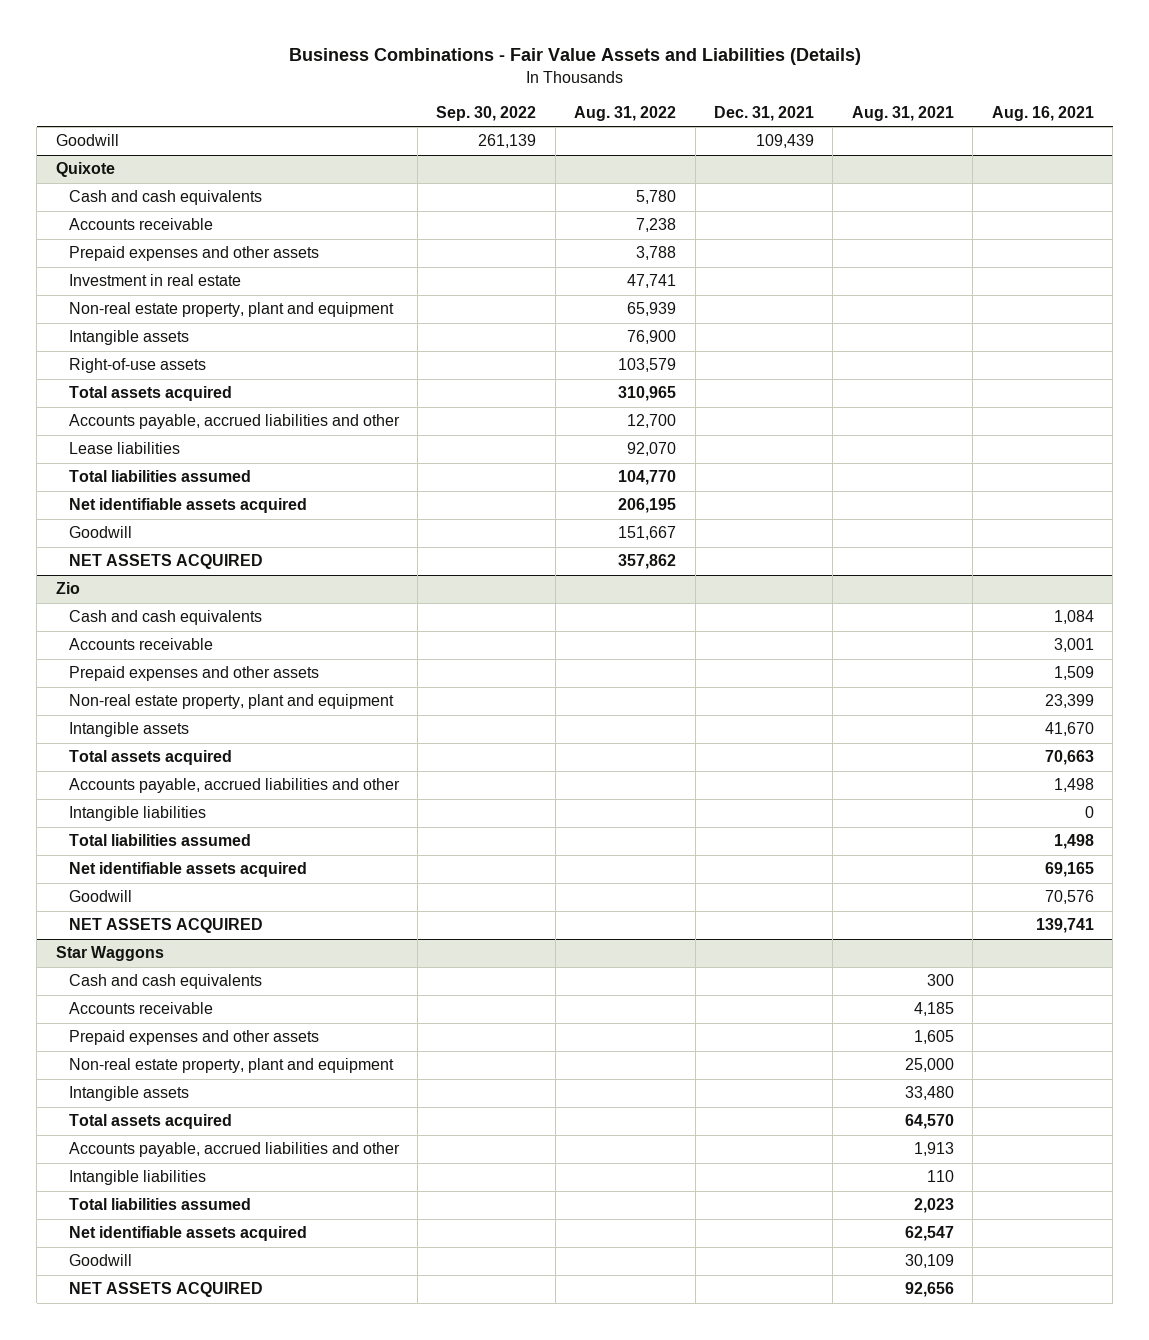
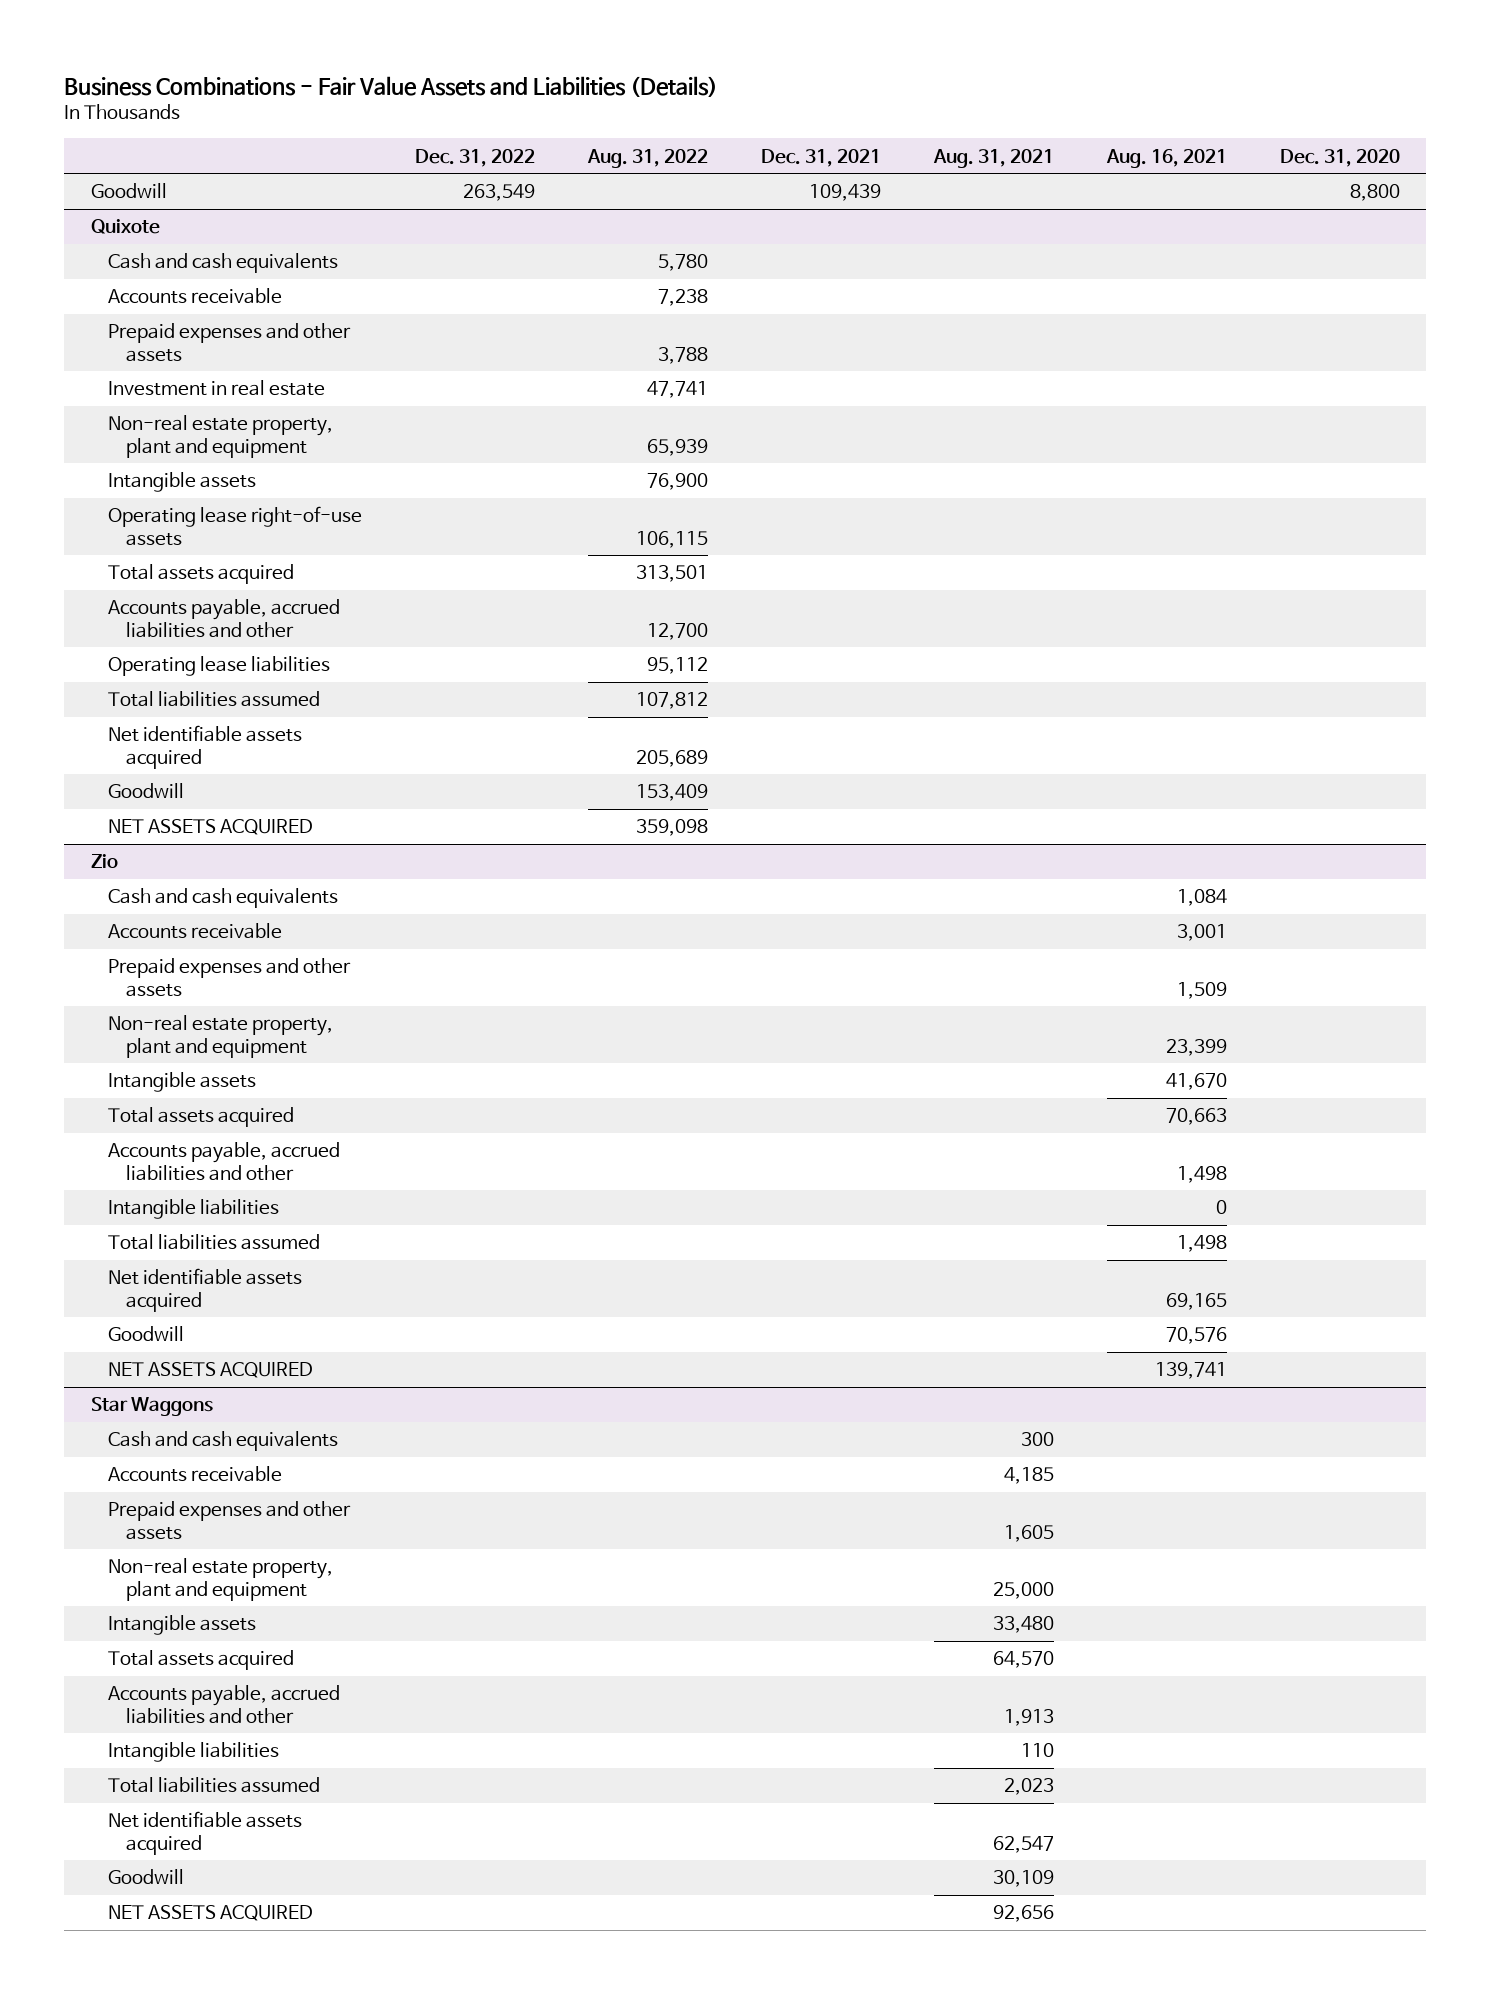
[436,105,537,121] Sep. 30, 2022 -> none
none -> [415,148,536,167] Dec. 31, 2022
none -> [1279,148,1400,167] Dec. 31, 2020
[68,358,206,374] Right-of-use assets -> [108,506,363,546] Operating lease right-of-use assets
[618,358,677,373] 103,579 -> [636,530,709,548] 106,115
[618,386,677,402] 310,965 -> [636,565,709,583] 313,501
[68,442,180,455] Lease liabilities -> [108,656,331,677] Operating lease liabilities
[627,442,677,457] 92,070 -> [647,657,709,675] 95,112
[618,470,677,486] 104,770 -> [636,692,709,710] 107,812
[618,498,677,514] 206,195 -> [636,749,709,767] 205,689
[618,526,677,541] 151,667 -> [636,784,709,802] 153,409
[618,554,677,570] 357,862 -> [636,819,709,837] 359,098

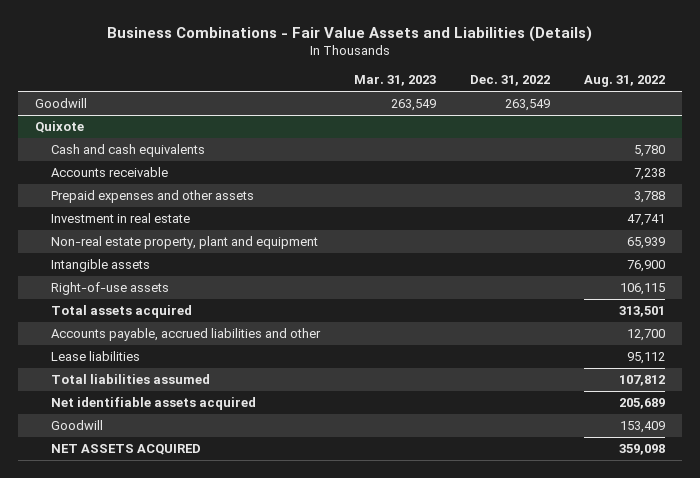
[761,148,882,167] Dec. 31, 2021 -> none
[933,148,1055,168] Aug. 31, 2021 -> none
[1106,148,1228,168] Aug. 16, 2021 -> none
[1279,148,1400,167] Dec. 31, 2020 -> none
none -> [354,75,437,87] Mar. 31, 2023
[108,506,363,546] Operating lease right-of-use assets -> [51,282,170,296] Right-of-use assets
[108,656,331,677] Operating lease liabilities -> [51,351,141,362] Lease liabilities
[90,854,118,869] Zio -> none
[108,888,339,909] Cash and cash equivalents -> none
[108,923,283,940] Accounts receivable -> none
[108,958,352,997] Prepaid expenses and other assets -> none
[108,1015,334,1058] Non-real estate property, plant and equipment -> none
[108,1072,257,1093] Intangible assets -> none
[108,1107,295,1128] Total assets acquired -> none
[108,1142,341,1181] Accounts payable, accrued liabilities and other -> none
[108,1199,280,1220] Intangible liabilities -> none
[108,1234,321,1251] Total liabilities assumed -> none
[108,1268,303,1312] Net identifiable assets acquired -> none
[108,1326,185,1342] Goodwill -> none
[108,1362,314,1379] NET ASSETS ACQUIRED -> none
[90,1397,213,1417] Star Waggons -> none
[108,1431,339,1452] Cash and cash equivalents -> none
[108,1466,283,1483] Accounts receivable -> none
[108,1501,352,1540] Prepaid expenses and other assets -> none
[108,1558,334,1601] Non-real estate property, plant and equipment -> none
[108,1615,257,1636] Intangible assets -> none
[108,1650,295,1671] Total assets acquired -> none
[108,1685,341,1724] Accounts payable, accrued liabilities and other -> none
[108,1742,280,1763] Intangible liabilities -> none
[108,1777,321,1794] Total liabilities assumed -> none
[108,1811,303,1855] Net identifiable assets acquired -> none
[108,1869,185,1885] Goodwill -> none
[108,1905,314,1922] NET ASSETS ACQUIRED -> none

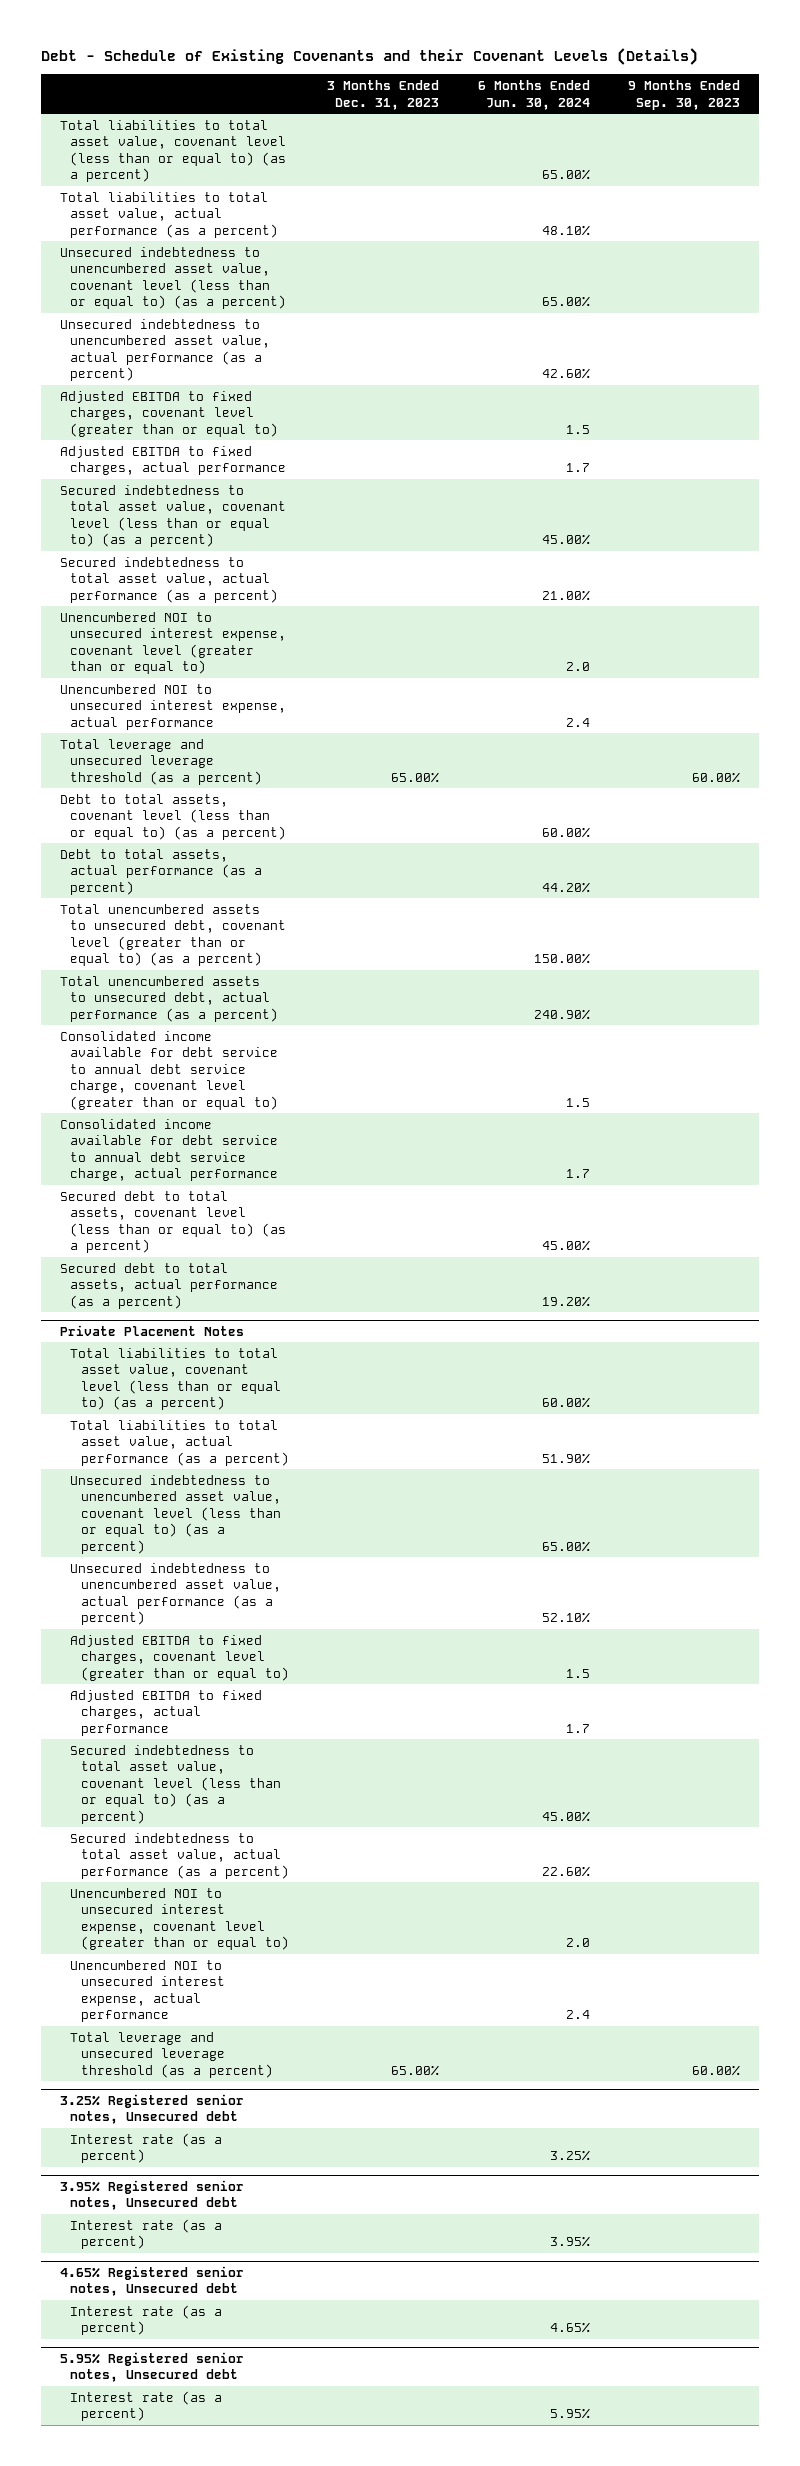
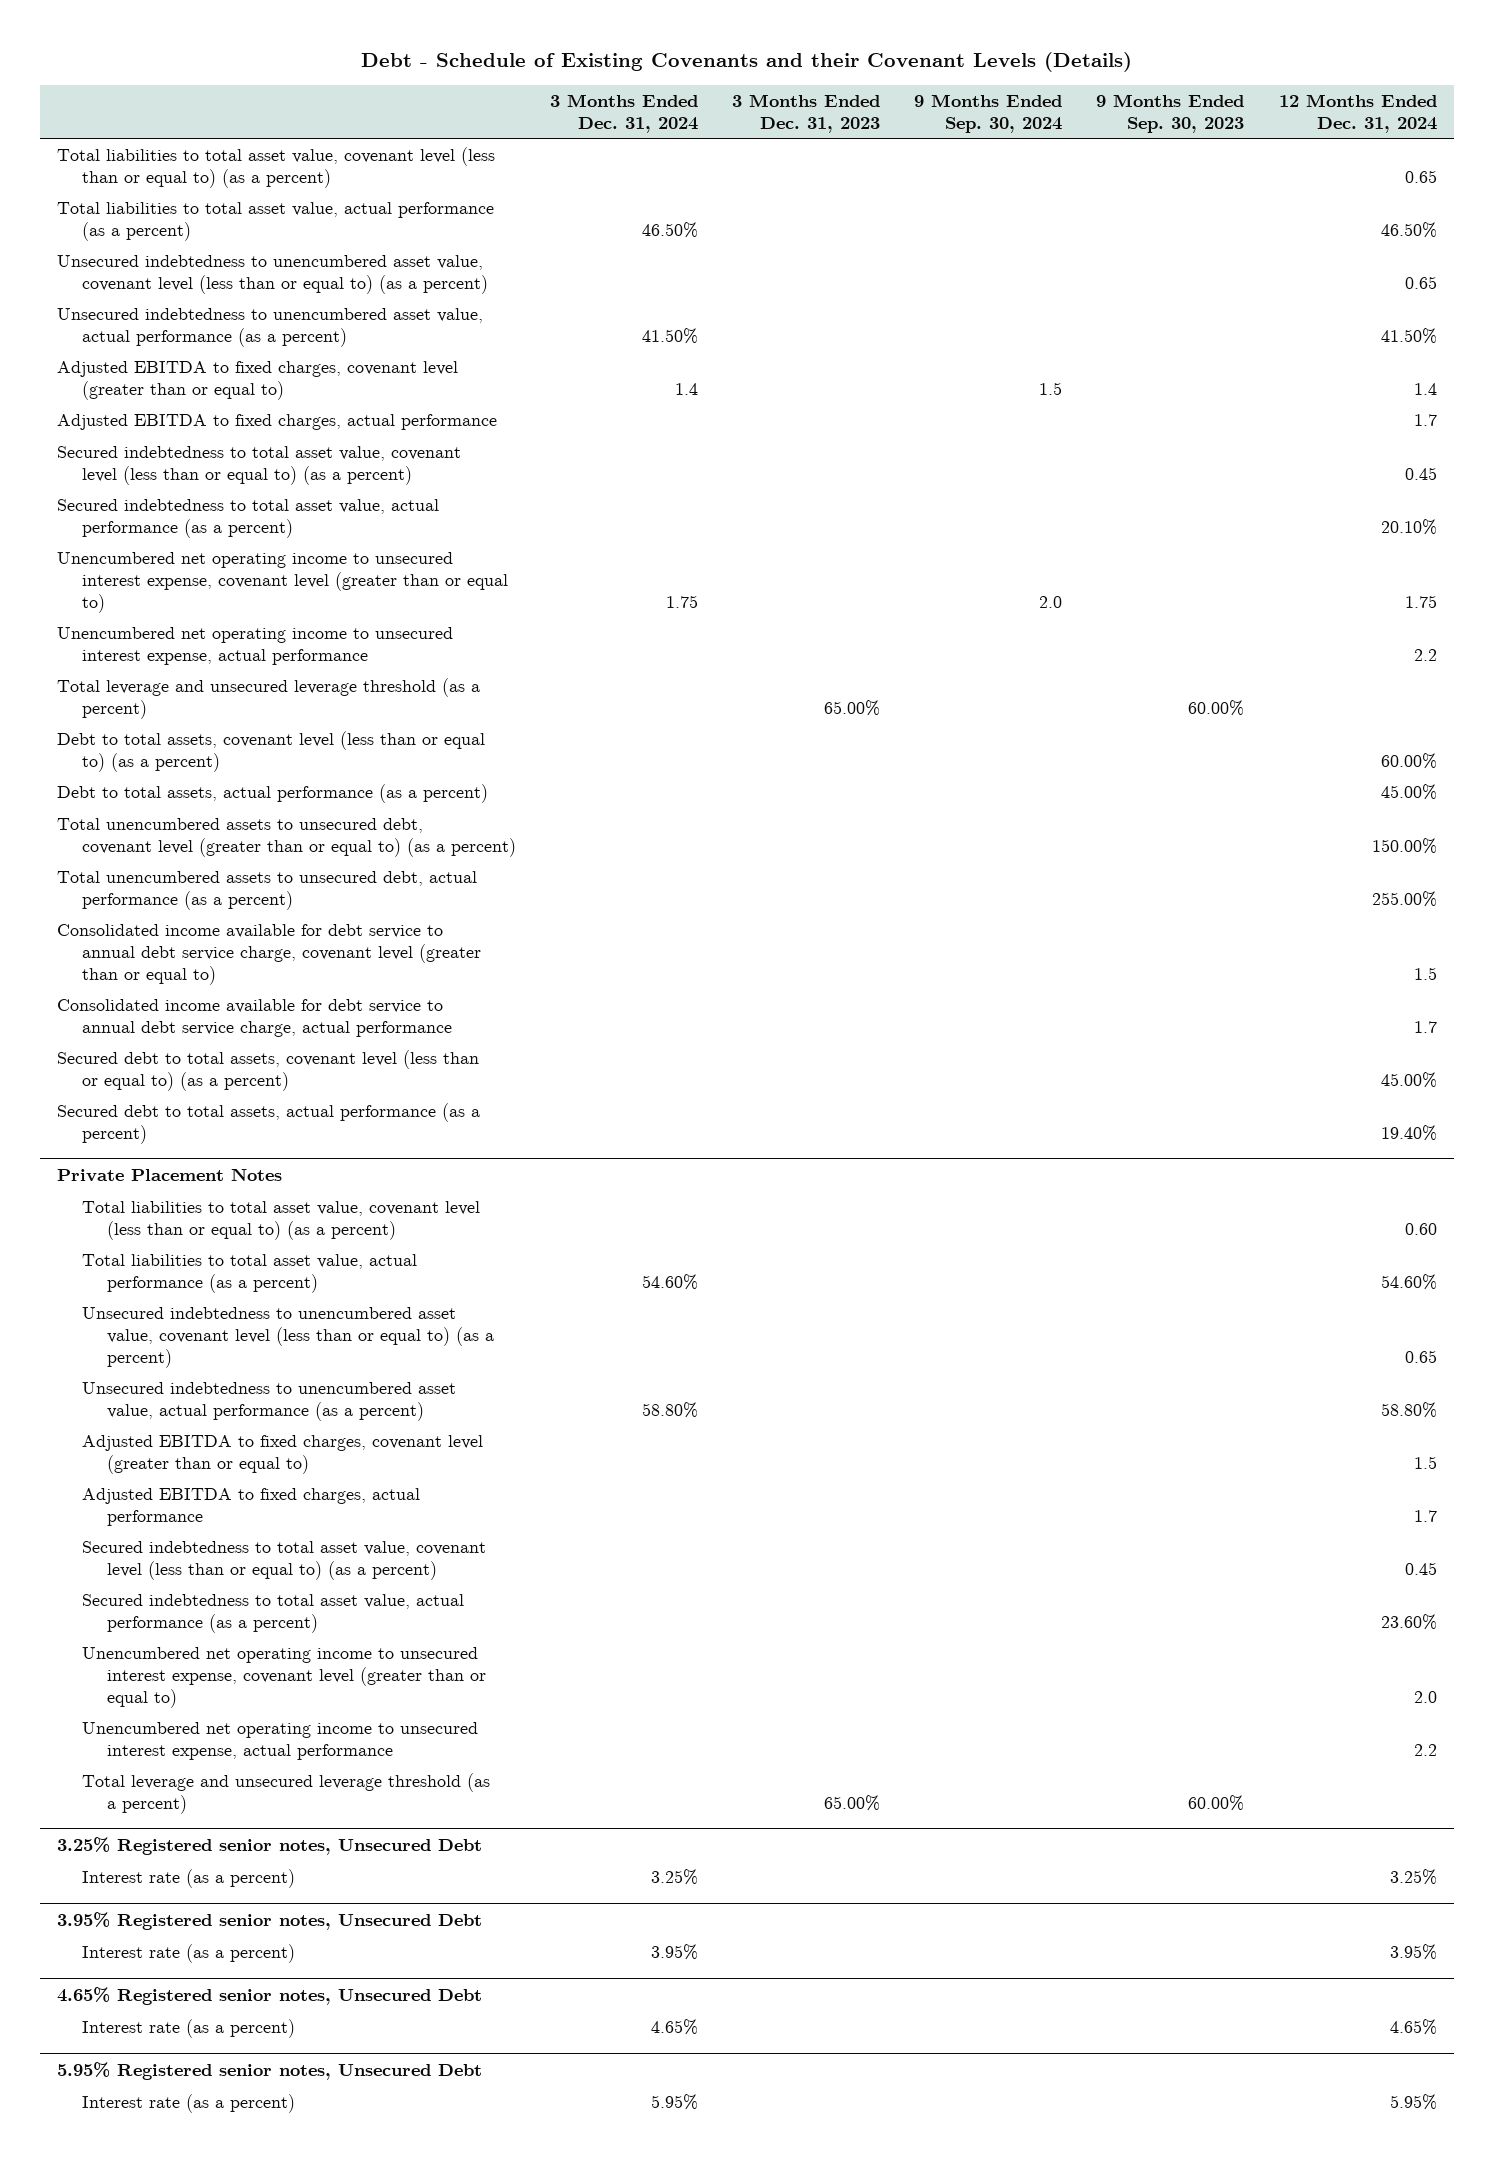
[477,79,590,110] 6 Months Ended Jun. 30, 2024 -> none
none -> [550,93,699,133] 3 Months Ended Dec. 31, 2024
none -> [914,93,1063,133] 9 Months Ended Sep. 30, 2024
none -> [1278,93,1437,133] 12 Months Ended Dec. 31, 2024
[60,611,287,675] Unencumbered NOI to unsecured interest expense, covenant level (greater than or equal to) -> [57,551,509,613] Unencumbered net operating income to unsecured interest expense, covenant level (greater than or equal to)
[60,683,287,730] Unencumbered NOI to unsecured interest expense, actual performance -> [57,626,454,665] Unencumbered net operating income to unsecured interest expense, actual performance
[70,1887,289,1951] Unencumbered NOI to unsecured interest expense, covenant level (greater than or equal to) -> [82,1646,487,1708] Unencumbered net operating income to unsecured interest expense, covenant level (greater than or equal to)
[70,1959,225,2023] Unencumbered NOI to unsecured interest expense, actual performance -> [82,1721,479,1760] Unencumbered net operating income to unsecured interest expense, actual performance
[60,2093,245,2125] 3.25% Registered senior notes, Unsecured debt -> [57,1836,483,1855] 3.25% Registered senior notes, Unsecured Debt
[60,2179,245,2211] 3.95% Registered senior notes, Unsecured debt -> [57,1911,483,1930] 3.95% Registered senior notes, Unsecured Debt
[60,2265,245,2297] 4.65% Registered senior notes, Unsecured debt -> [57,1986,483,2005] 4.65% Registered senior notes, Unsecured Debt
[60,2351,245,2383] 5.95% Registered senior notes, Unsecured debt -> [57,2061,483,2080] 5.95% Registered senior notes, Unsecured Debt

